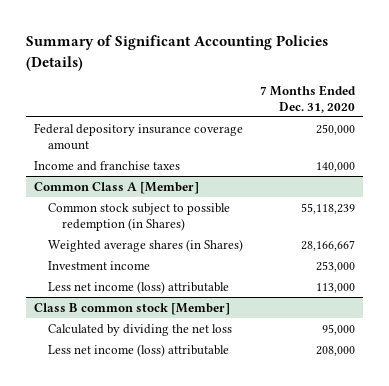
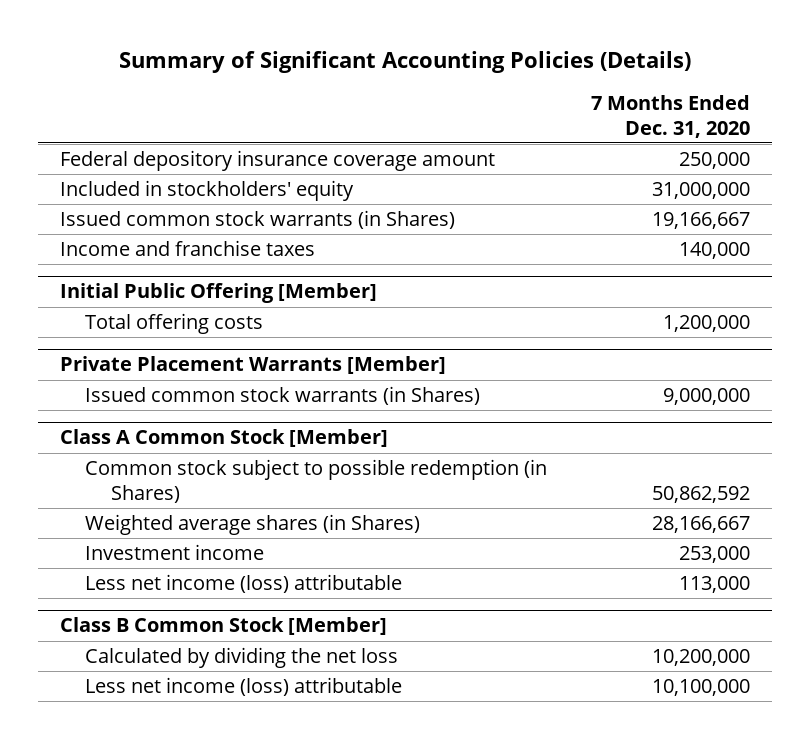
none -> [60,180,355,202] Included in stockholders' equity
none -> [60,210,456,230] Issued common stock warrants (in Shares)
none -> [60,283,378,304] Initial Public Offering [Member]
none -> [85,313,264,335] Total offering costs
none -> [60,356,447,375] Private Placement Warrants [Member]
none -> [85,386,481,406] Issued common stock warrants (in Shares)
[34,181,200,194] Common Class A [Member] -> [60,429,389,448] Class A Common Stock [Member]
[300,202,355,214] 55,118,239 -> [651,485,750,503] 50,862,592
[34,302,231,315] Class B common stock [Member] -> [60,617,388,636] Class B Common Stock [Member]
[321,323,355,335] 95,000 -> [651,649,750,667] 10,200,000
[315,345,355,356] 208,000 -> [651,679,750,697] 10,100,000

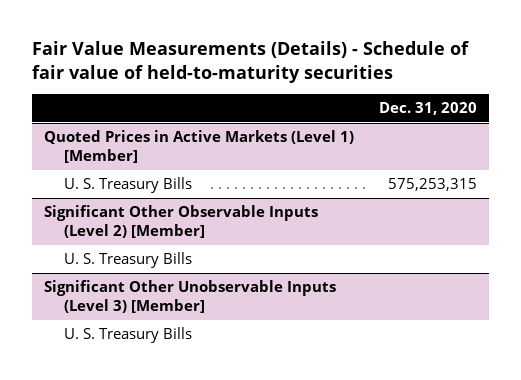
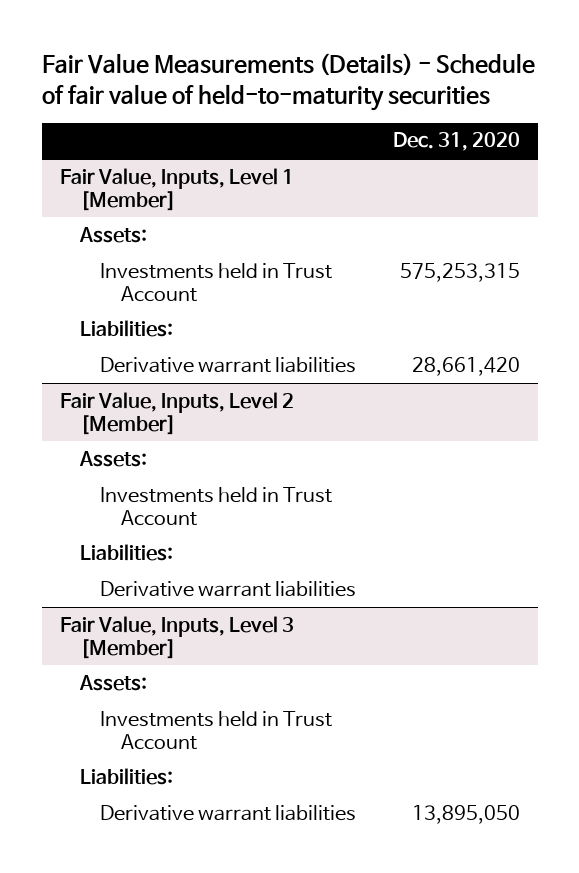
[63,252,192,269] U. S. Treasury Bills -> none
[63,327,192,344] U. S. Treasury Bills -> none
[44,130,355,164] Quoted Prices in Active Markets (Level 1) [Member] -> [59,167,294,211] Fair Value, Inputs, Level 1 [Member]
none -> [79,226,148,243] Assets:
[63,177,192,194] U. S. Treasury Bills -> [100,262,333,302] Investments held in Trust Account
none -> [80,319,174,337] Liabilities:
none -> [100,356,357,373] Derivative warrant liabilities
[44,205,319,239] Significant Other Observable Inputs (Level 2) [Member] -> [59,391,294,435] Fair Value, Inputs, Level 2 [Member]
none -> [79,450,148,467] Assets:
none -> [100,486,333,526] Investments held in Trust Account
none -> [80,543,174,561] Liabilities:
none -> [100,580,357,597] Derivative warrant liabilities
[44,280,337,314] Significant Other Unobservable Inputs (Level 3) [Member] -> [59,615,294,659] Fair Value, Inputs, Level 3 [Member]
none -> [79,674,148,691] Assets:
none -> [100,710,333,750] Investments held in Trust Account
none -> [80,767,174,785] Liabilities:
none -> [100,804,357,821] Derivative warrant liabilities

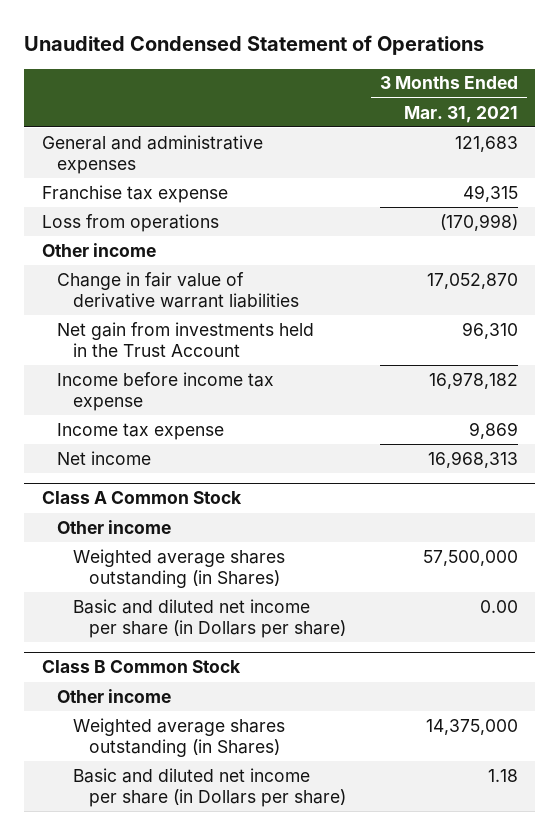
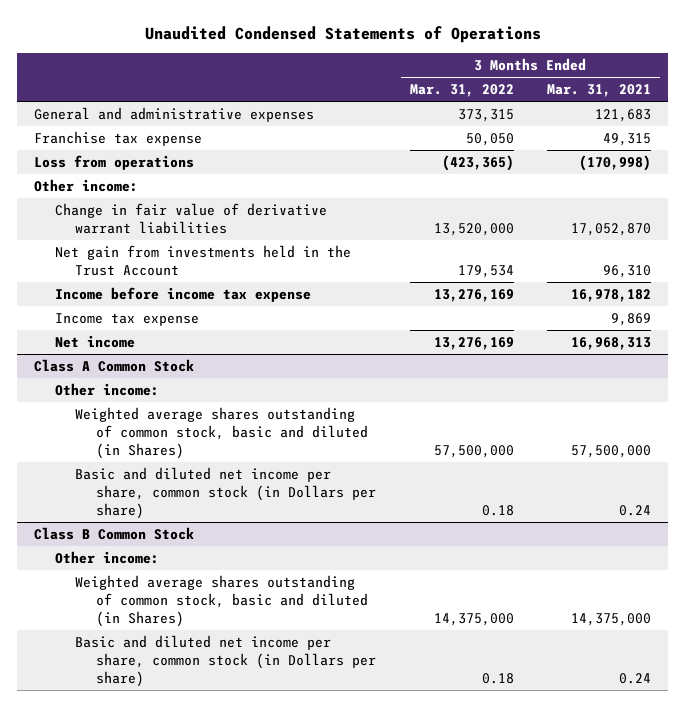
[24,35,485,56] Unaudited Condensed Statement of Operations -> [144,26,541,44] Unaudited Condensed Statements of Operations
none -> [409,84,514,98] Mar. 31, 2022
[41,242,156,257] Other income -> [34,178,139,192] Other income:
[57,519,172,534] Other income -> [54,382,159,396] Other income:
[73,548,286,588] Weighted average shares outstanding (in Shares) -> [75,406,369,460] Weighted average shares outstanding of common stock, basic and diluted (in Shares)
[73,598,346,638] Basic and diluted net income per share (in Dollars per share) -> [75,466,377,520] Basic and diluted net income per share, common stock (in Dollars per share)
[480,599,519,613] 0.00 -> [619,505,652,517] 0.24
[57,688,172,703] Other income -> [54,550,159,564] Other income:
[73,717,286,757] Weighted average shares outstanding (in Shares) -> [75,574,369,628] Weighted average shares outstanding of common stock, basic and diluted (in Shares)
[73,767,346,807] Basic and diluted net income per share (in Dollars per share) -> [75,634,377,688] Basic and diluted net income per share, common stock (in Dollars per share)
[488,768,519,782] 1.18 -> [619,673,652,685] 0.24

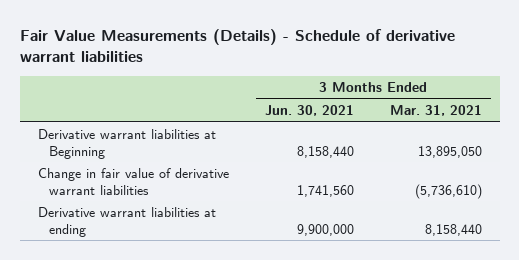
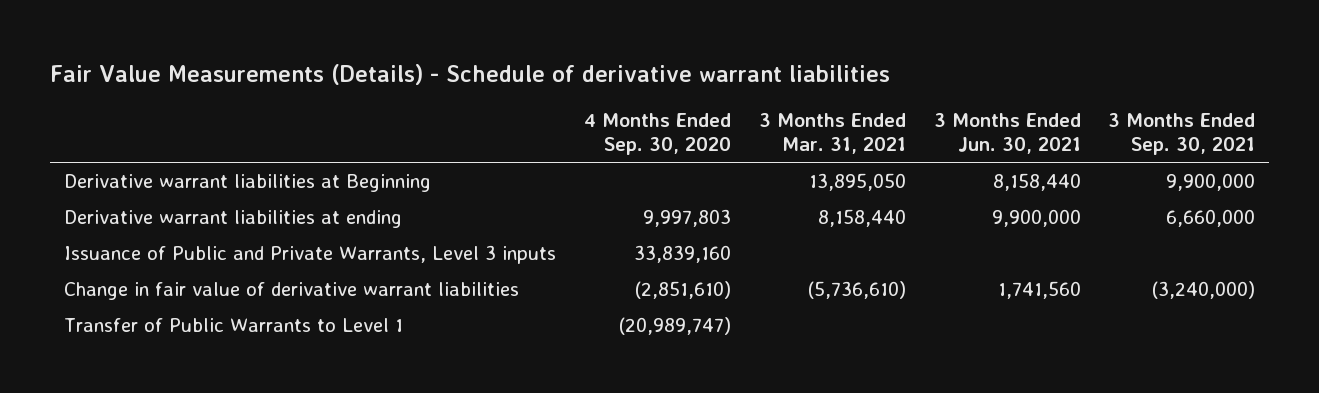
none -> [583,112,731,156] 4 Months Ended Sep. 30, 2020
none -> [1108,112,1256,156] 3 Months Ended Sep. 30, 2021
none -> [64,244,557,264] Issuance of Public and Private Warrants, Level 3 inputs
[37,168,229,195] Change in fair value of derivative warrant liabilities -> [64,281,520,300] Change in fair value of derivative warrant liabilities
none -> [64,317,404,332] Transfer of Public Warrants to Level 1

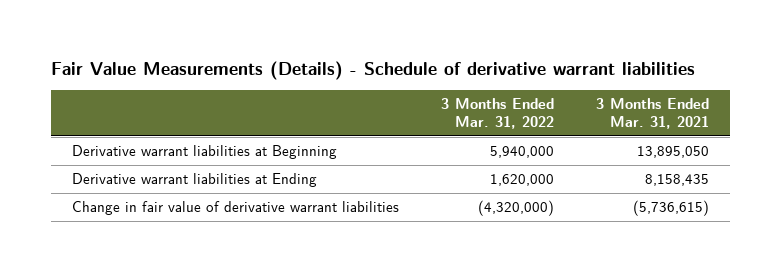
[583,112,731,156] 4 Months Ended Sep. 30, 2020 -> none
[933,112,1081,155] 3 Months Ended Jun. 30, 2021 -> none
[1108,112,1256,156] 3 Months Ended Sep. 30, 2021 -> none
none -> [440,98,554,130] 3 Months Ended Mar. 31, 2022
[64,244,557,264] Issuance of Public and Private Warrants, Level 3 inputs -> none
[64,317,404,332] Transfer of Public Warrants to Level 1 -> none
[64,209,403,228] Derivative warrant liabilities at ending -> [71,173,317,188] Derivative warrant liabilities at Ending
[817,208,906,227] 8,158,440 -> [644,174,709,187] 8,158,435
[807,280,906,299] (5,736,610) -> [632,200,709,217] (5,736,615)

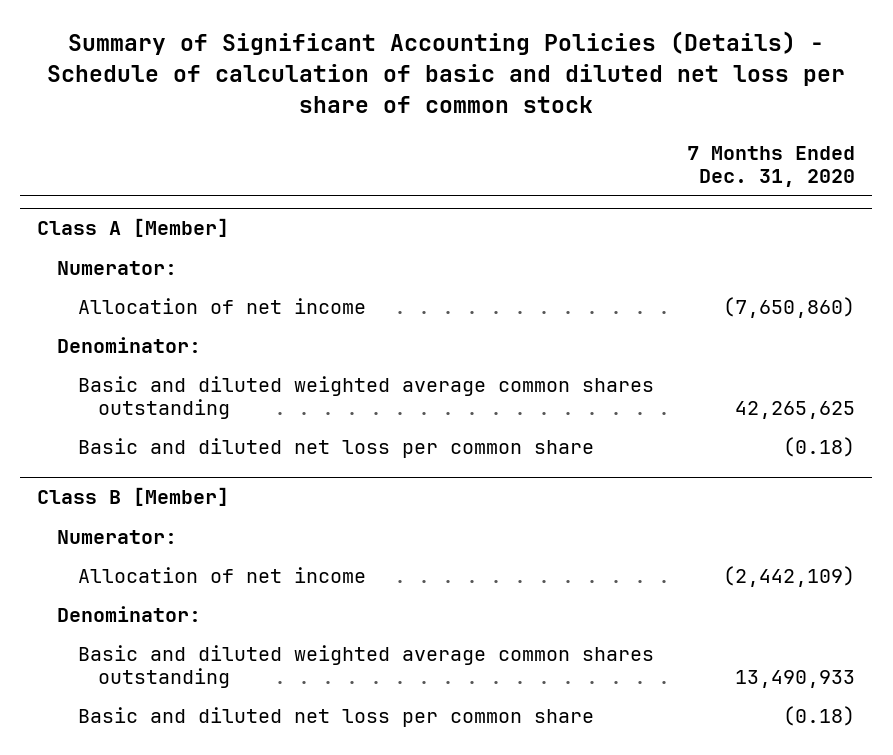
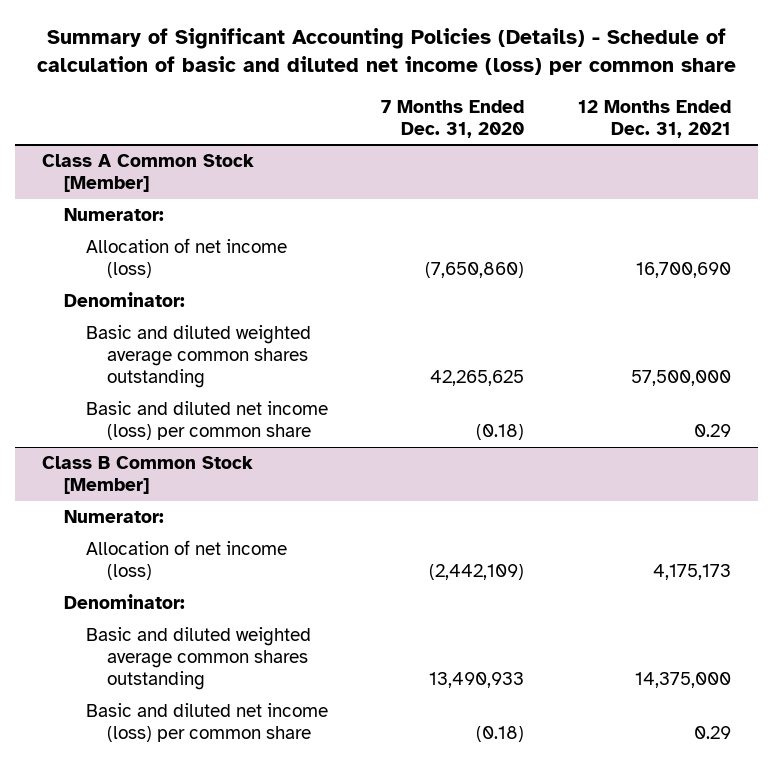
[47,31,846,114] Summary of Significant Accounting Policies (Details) - Schedule of calculation of basic and diluted net loss per share of common stock -> [36,27,736,76] Summary of Significant Accounting Policies (Details) - Schedule of calculation of basic and diluted net income (loss) per common share
none -> [578,99,732,138] 12 Months Ended Dec. 31, 2021
[37,218,230,238] Class A [Member] -> [42,154,255,193] Class A Common Stock [Member]
[77,297,366,314] Allocation of net income -> [85,238,287,279] Allocation of net income (loss)
[77,437,594,458] Basic and diluted net loss per common share -> [85,401,328,441] Basic and diluted net income (loss) per common share
[37,487,230,507] Class B [Member] -> [42,456,254,495] Class B Common Stock [Member]
[77,566,366,583] Allocation of net income -> [85,540,287,581] Allocation of net income (loss)
[77,706,594,727] Basic and diluted net loss per common share -> [85,703,328,743] Basic and diluted net income (loss) per common share

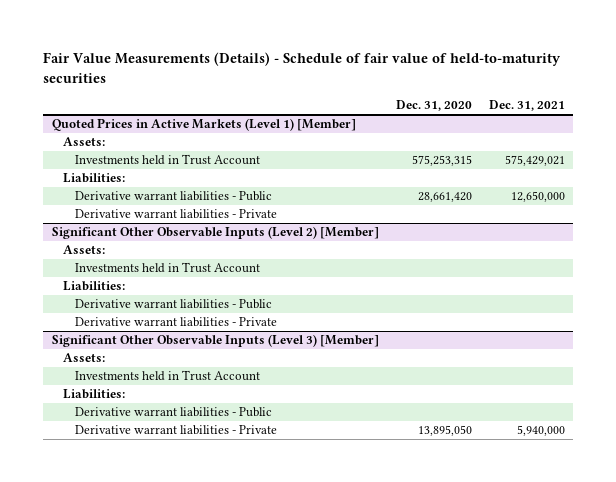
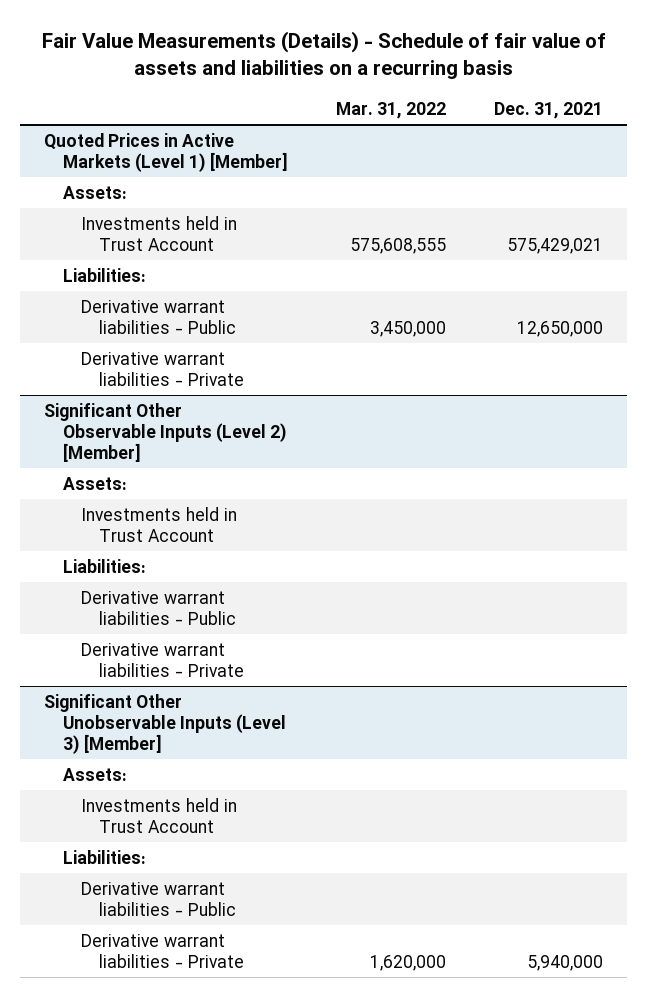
[43,52,562,84] Fair Value Measurements (Details) - Schedule of fair value of held-to-maturity securities -> [41,30,606,80] Fair Value Measurements (Details) - Schedule of fair value of assets and liabilities on a recurring basis
[395,100,472,112] Dec. 31, 2020 -> none
none -> [335,101,446,119] Mar. 31, 2022
[51,334,379,348] Significant Other Observable Inputs (Level 3) [Member] -> [44,693,286,754] Significant Other Unobservable Inputs (Level 3) [Member]

